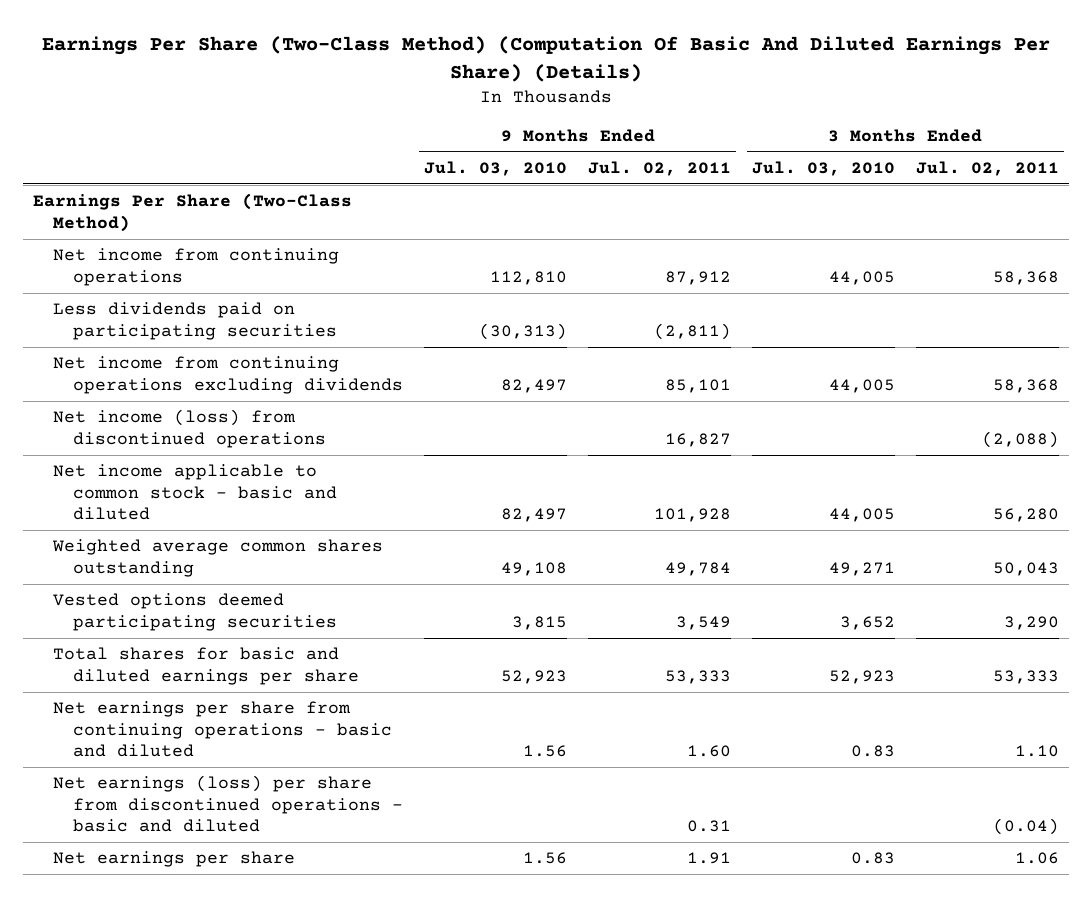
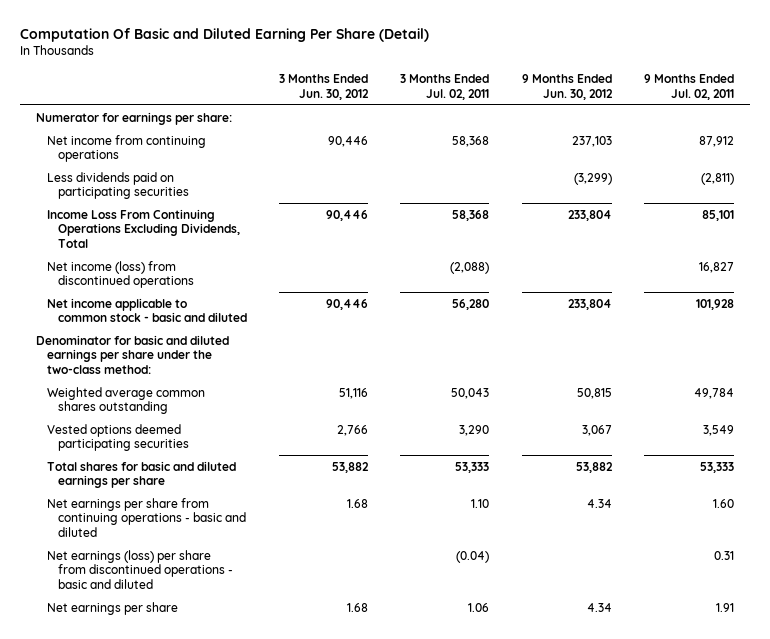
[42,36,1051,82] Earnings Per Share (Two-Class Method) (Computation Of Basic And Diluted Earnings Per Share) (Details) -> [19,27,429,42] Computation Of Basic and Diluted Earning Per Share (Detail)
[424,161,568,177] Jul. 03, 2010 -> none
[752,161,896,177] Jul. 03, 2010 -> none
none -> [278,74,369,100] 3 Months Ended Jun. 30, 2012
none -> [521,74,613,100] 9 Months Ended Jun. 30, 2012
[33,193,353,232] Earnings Per Share (Two-Class Method) -> none
none -> [36,111,233,125] Numerator for earnings per share:
[53,356,404,394] Net income from continuing operations excluding dividends -> [46,208,240,249] Income Loss From Continuing Operations Excluding Dividends, Total
none -> [36,334,230,375] Denominator for basic and diluted earnings per share under the two-class method:

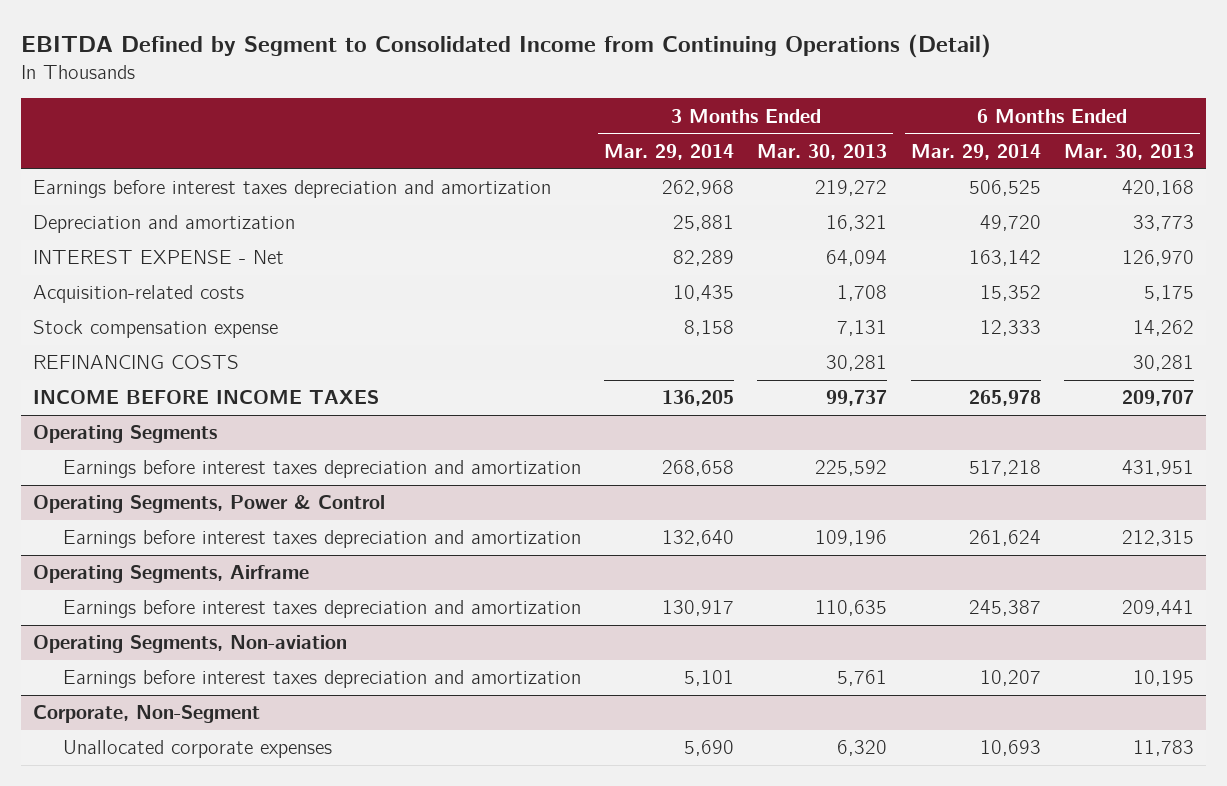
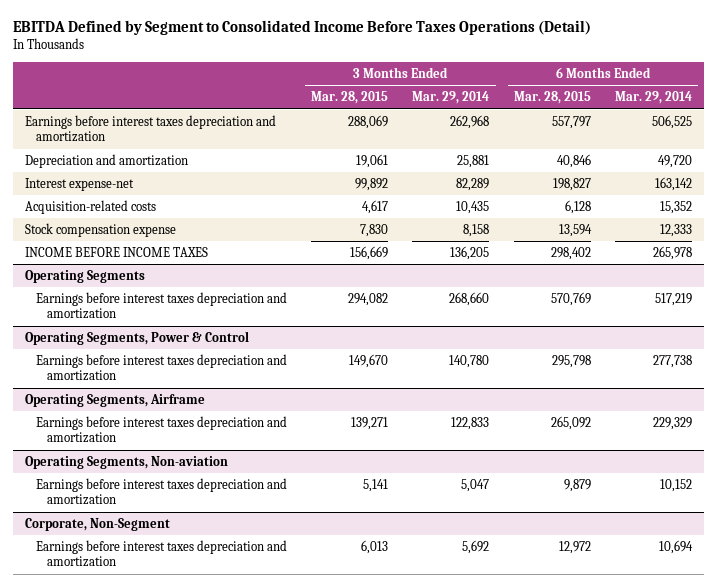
[21,34,992,59] EBITDA Defined by Segment to Consolidated Income from Continuing Operations (Detail) -> [12,20,591,36] EBITDA Defined by Segment to Consolidated Income Before Taxes Operations (Detail)
[757,144,888,161] Mar. 30, 2013 -> none
[1064,144,1195,161] Mar. 30, 2013 -> none
none -> [311,91,389,105] Mar. 28, 2015
none -> [513,91,591,105] Mar. 28, 2015
[33,250,285,265] INTEREST EXPENSE - Net -> [24,177,134,191] Interest expense-net
[33,355,240,370] REFINANCING COSTS -> none
[662,460,735,477] 268,658 -> [449,291,490,306] 268,660
[968,460,1041,477] 517,218 -> [655,292,693,306] 517,219
[662,530,735,547] 132,640 -> [449,354,490,368] 140,780
[968,530,1041,547] 261,624 -> [653,354,693,368] 277,738
[662,600,735,617] 130,917 -> [451,416,490,430] 122,833
[968,600,1041,617] 245,387 -> [653,416,693,430] 229,329
[684,670,735,687] 5,101 -> [461,478,490,492] 5,047
[979,670,1041,687] 10,207 -> [660,478,693,492] 10,152
[62,740,332,759] Unallocated corporate expenses -> none
none -> [35,539,287,568] Earnings before interest taxes depreciation and amortization

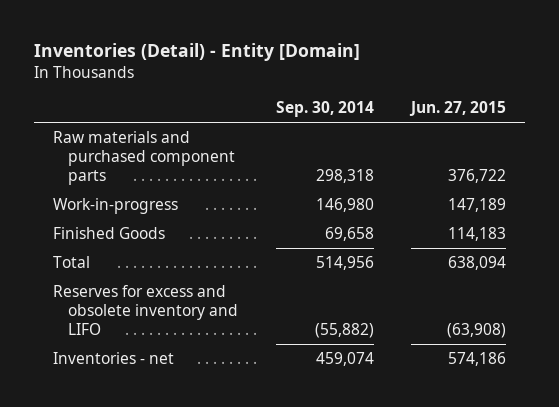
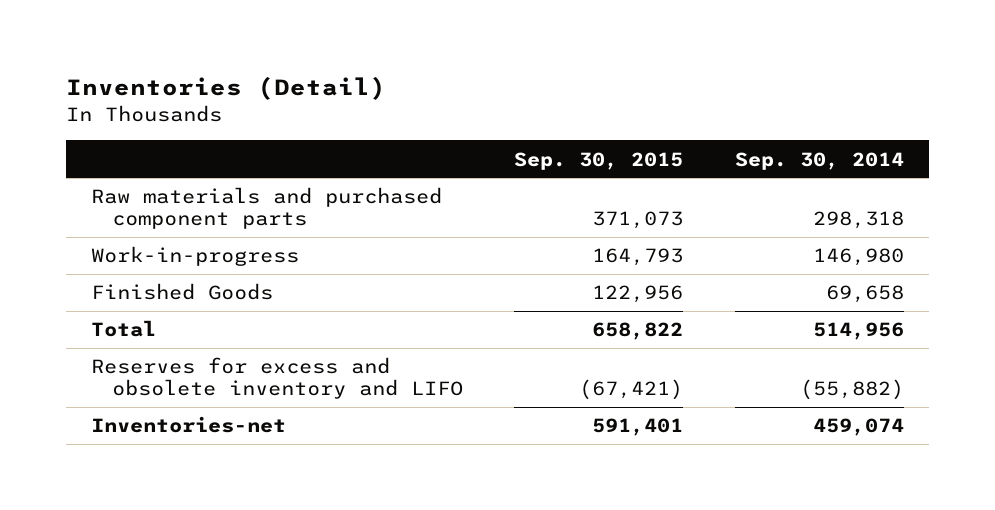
[33,43,360,62] Inventories (Detail) - Entity [Domain] -> [65,76,386,101] Inventories (Detail)
[409,101,507,117] Jun. 27, 2015 -> none
none -> [514,151,684,170] Sep. 30, 2015
[52,351,174,364] Inventories - net -> [91,416,287,434] Inventories-net

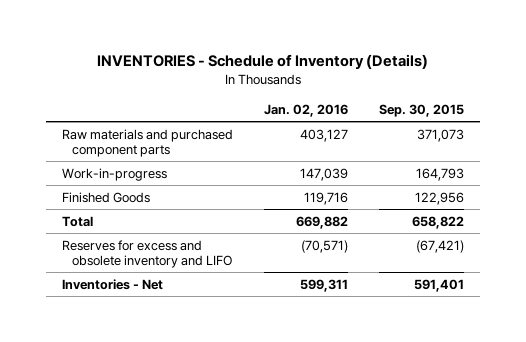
[65,76,386,101] Inventories (Detail) -> [96,54,428,70] INVENTORIES - Schedule of Inventory (Details)
[734,151,904,170] Sep. 30, 2014 -> none
none -> [263,103,348,117] Jan. 02, 2016
[91,416,287,434] Inventories-net -> [61,278,163,290] Inventories - Net

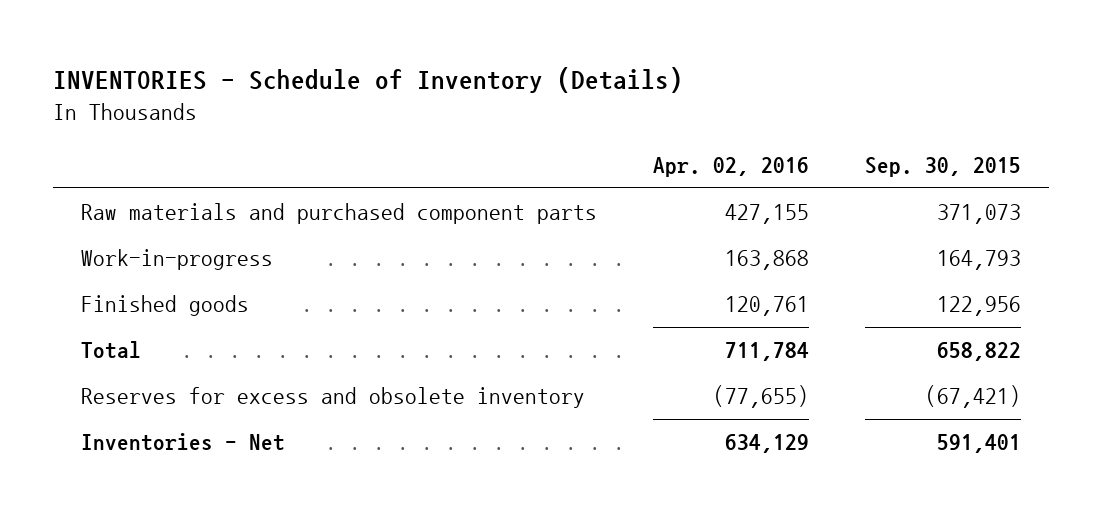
[263,103,348,117] Jan. 02, 2016 -> none
none -> [652,157,809,178] Apr. 02, 2016
[61,191,150,203] Finished Goods -> [80,295,249,317] Finished goods
[61,239,232,269] Reserves for excess and obsolete inventory and LIFO -> [80,387,585,409] Reserves for excess and obsolete inventory

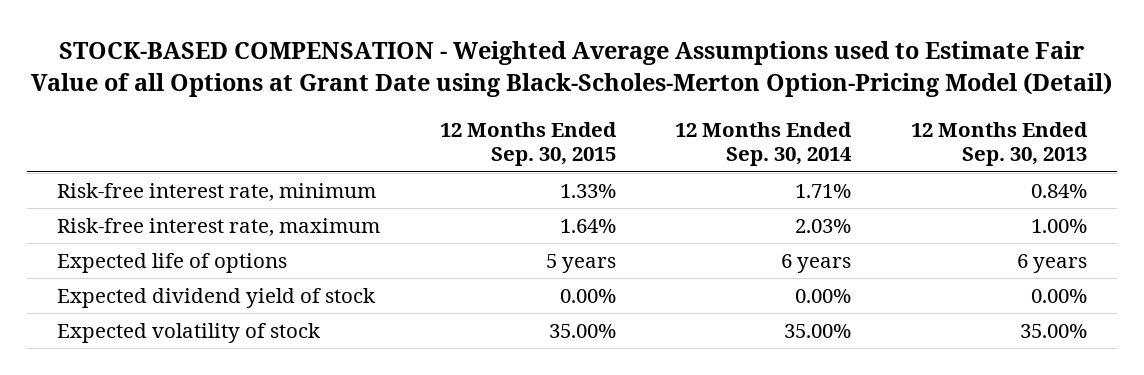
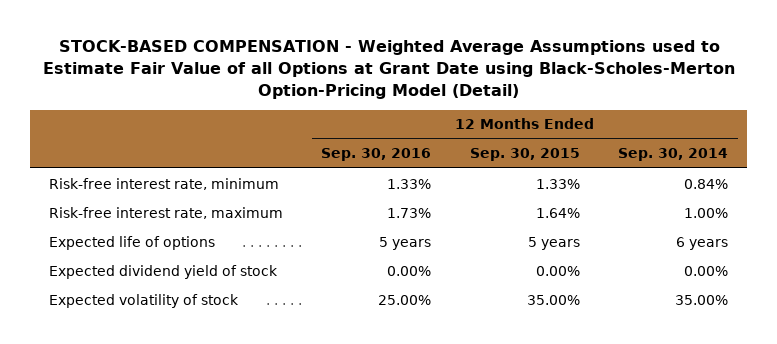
[911,121,1089,167] 12 Months Ended Sep. 30, 2013 -> none
none -> [321,148,432,162] Sep. 30, 2016
[795,184,852,199] 1.71% -> [684,178,729,189] 0.84%
[795,219,852,234] 2.03% -> [684,207,729,218] 1.00%

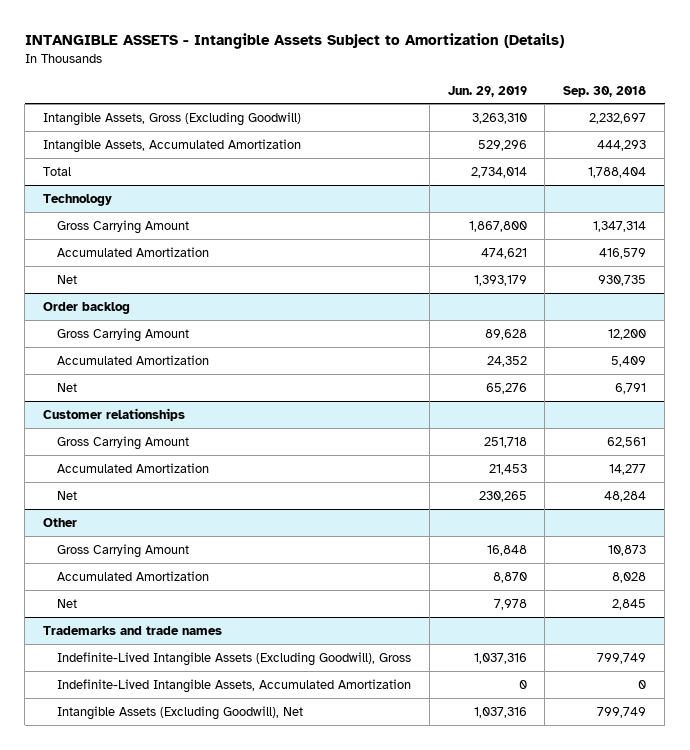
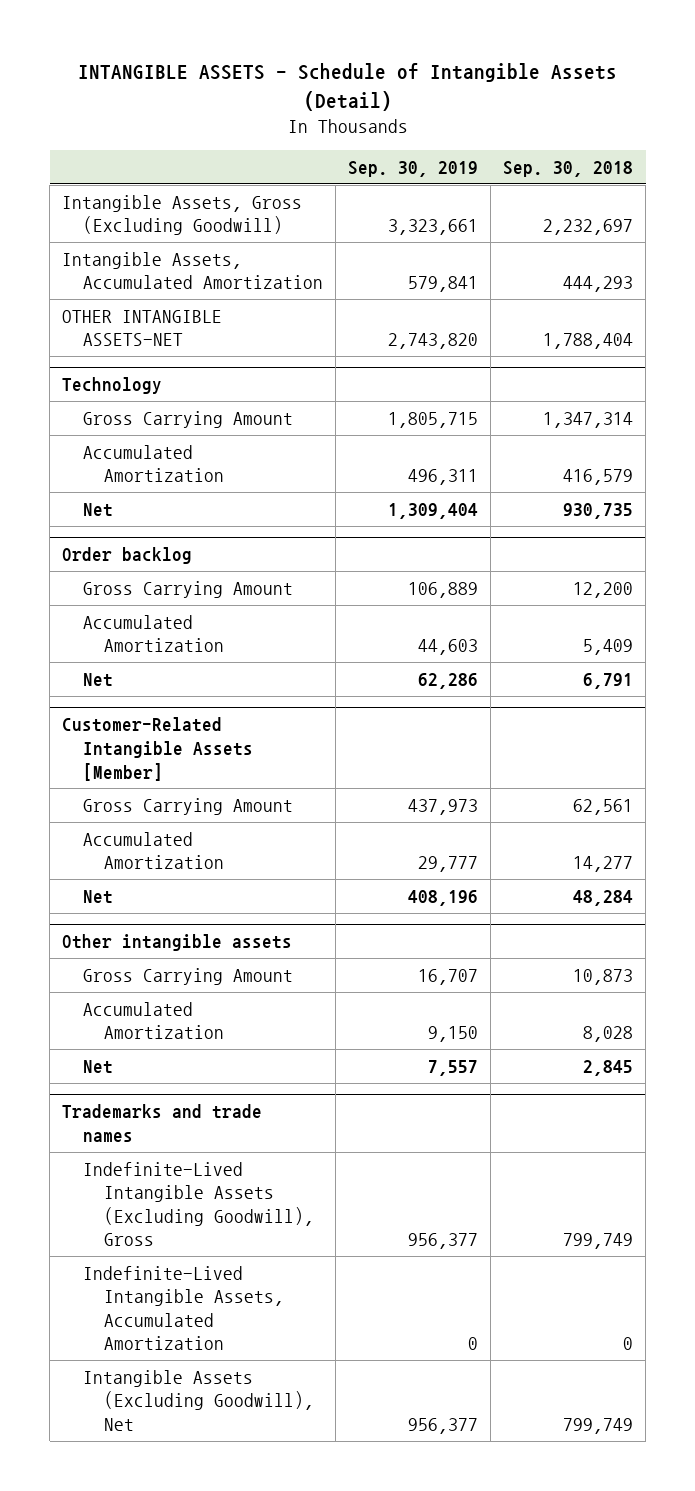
[24,33,564,50] INTANGIBLE ASSETS - Intangible Assets Subject to Amortization (Details) -> [77,63,617,111] INTANGIBLE ASSETS - Schedule of Intangible Assets (Detail)
[447,85,527,97] Jun. 29, 2019 -> none
none -> [348,160,479,177] Sep. 30, 2019
[43,166,72,176] Total -> [62,309,223,347] OTHER INTANGIBLE ASSETS-NET
[43,407,186,421] Customer relationships -> [62,717,254,781] Customer-Related Intangible Assets [Member]
[43,517,78,527] Other -> [62,934,293,952] Other intangible assets

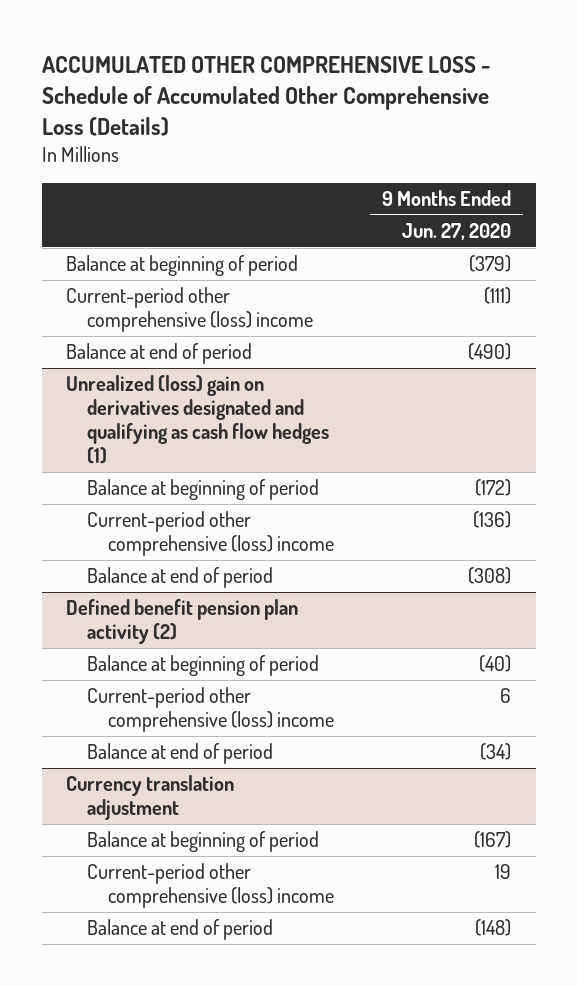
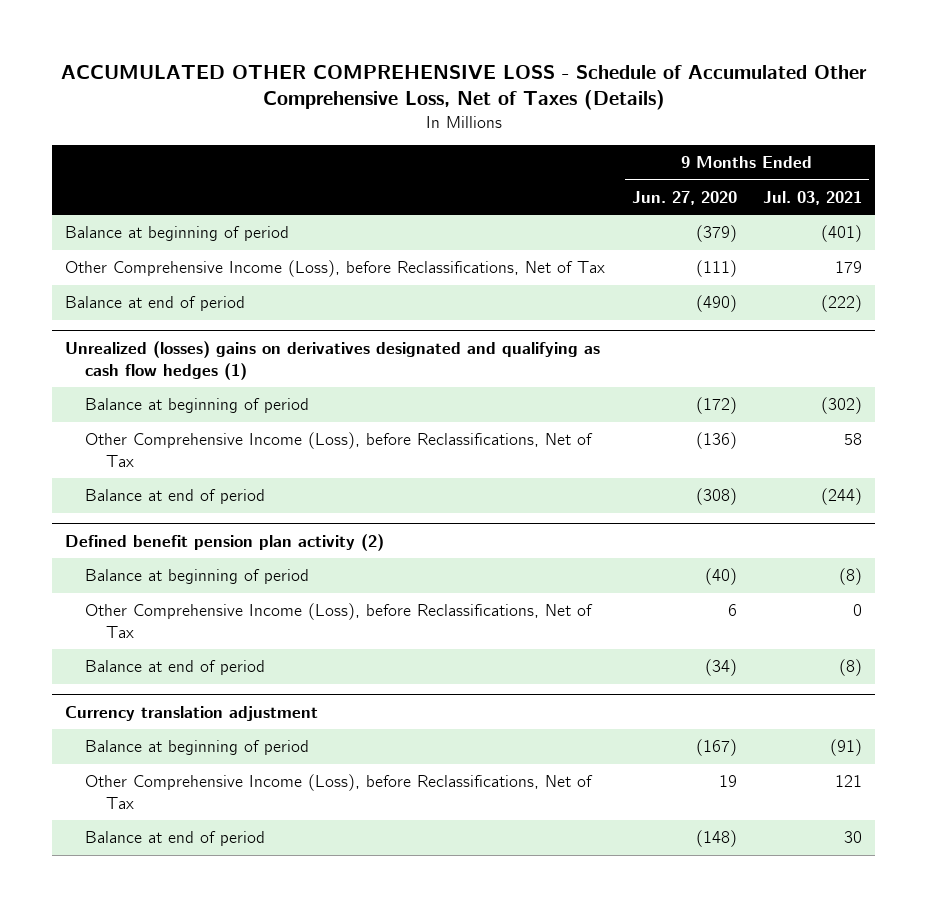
[41,55,491,137] ACCUMULATED OTHER COMPREHENSIVE LOSS - Schedule of Accumulated Other Comprehensive Loss (Details) -> [60,64,867,110] ACCUMULATED OTHER COMPREHENSIVE LOSS - Schedule of Accumulated Other Comprehensive Loss, Net of Taxes (Details)
none -> [763,190,863,205] Jul. 03, 2021
[65,287,313,333] Current-period other comprehensive (loss) income -> [65,260,606,278] Other Comprehensive Income (Loss), before Reclassifications, Net of Tax
[65,375,329,465] Unrealized (loss) gain on derivatives designated and qualifying as cash flow hedges (1) -> [65,340,601,380] Unrealized (losses) gains on derivatives designated and qualifying as cash flow hedges (1)
[86,511,335,557] Current-period other comprehensive (loss) income -> [85,432,594,467] Other Comprehensive Income (Loss), before Reclassifications, Net of Tax
[86,687,335,733] Current-period other comprehensive (loss) income -> [85,603,594,638] Other Comprehensive Income (Loss), before Reclassifications, Net of Tax
[86,863,335,909] Current-period other comprehensive (loss) income -> [85,774,594,809] Other Comprehensive Income (Loss), before Reclassifications, Net of Tax

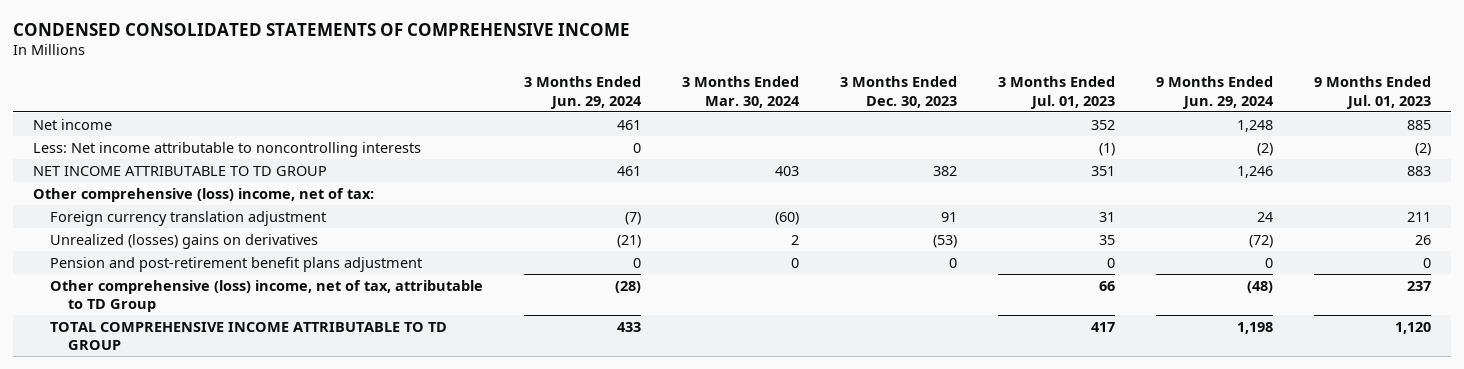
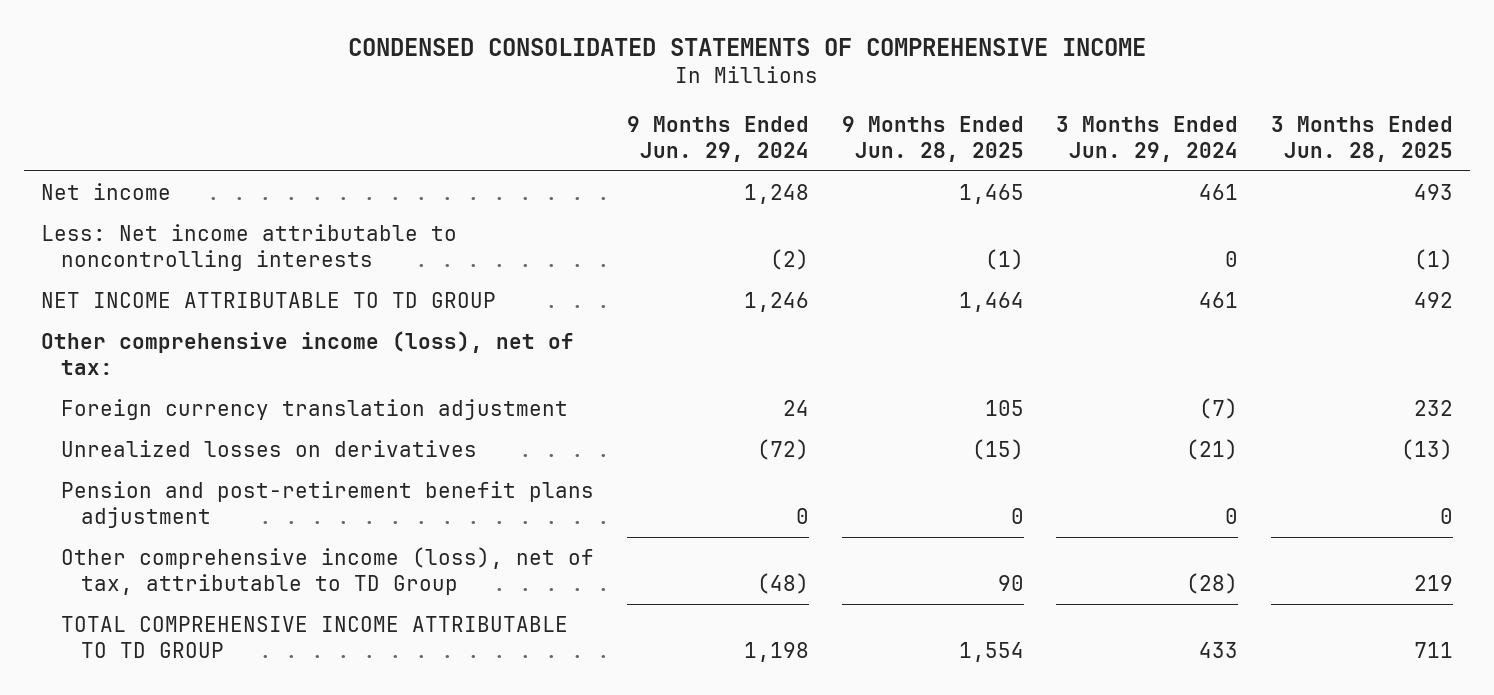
[682,75,801,108] 3 Months Ended Mar. 30, 2024 -> none
[840,75,958,108] 3 Months Ended Dec. 30, 2023 -> none
[998,75,1116,109] 3 Months Ended Jul. 01, 2023 -> none
[1313,75,1431,109] 9 Months Ended Jul. 01, 2023 -> none
none -> [841,115,1024,162] 9 Months Ended Jun. 28, 2025
none -> [1271,115,1454,162] 3 Months Ended Jun. 28, 2025
[33,187,375,202] Other comprehensive (loss) income, net of tax: -> [40,331,574,375] Other comprehensive income (loss), net of tax:
[50,233,319,249] Unrealized (losses) gains on derivatives -> [60,440,477,458] Unrealized losses on derivatives
[50,279,484,313] Other comprehensive (loss) income, net of tax, attributable to TD Group -> [60,547,594,595] Other comprehensive income (loss), net of tax, attributable to TD Group

